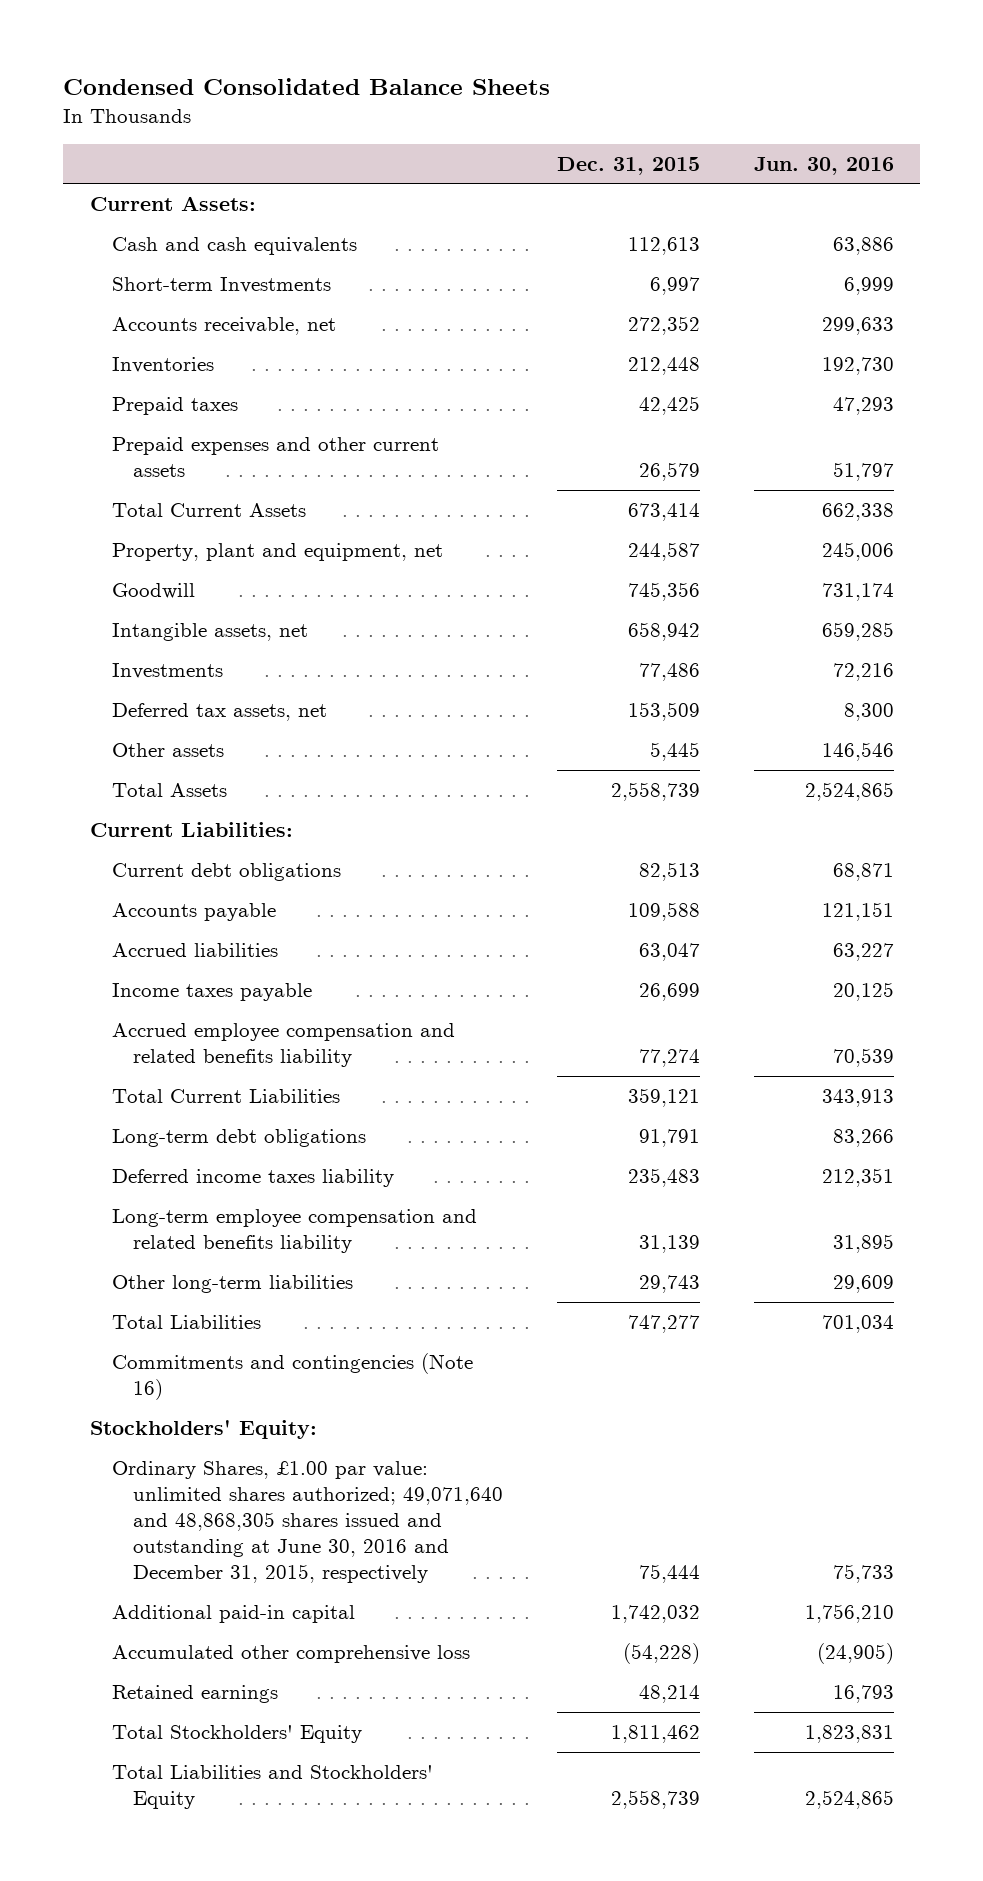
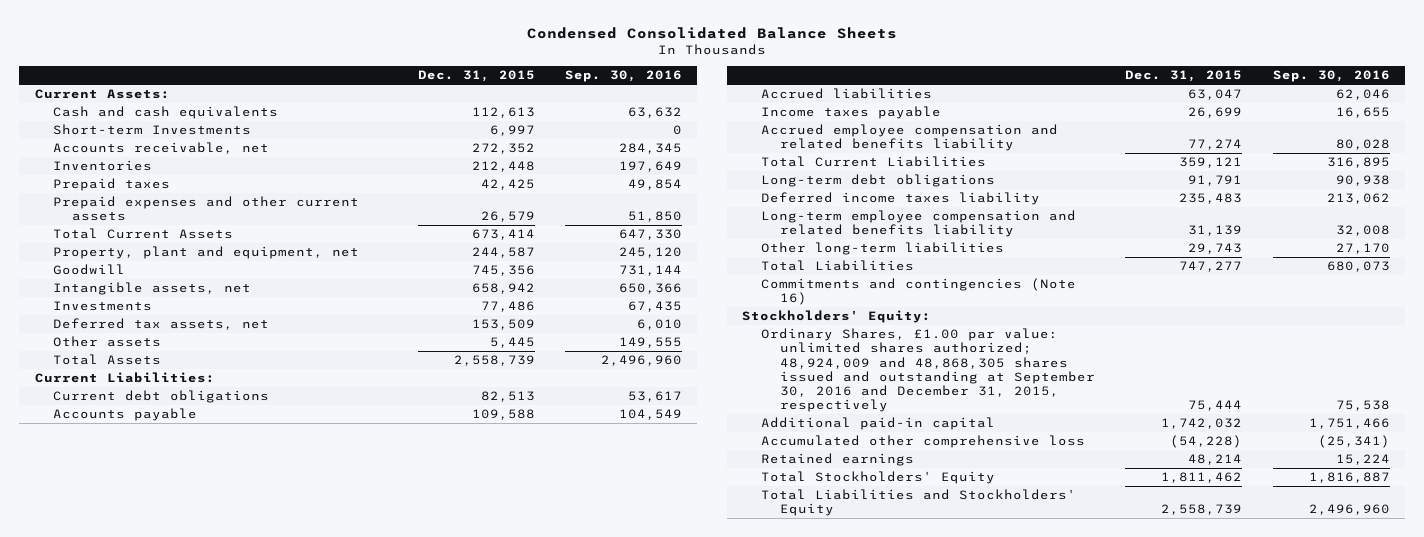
[753,156,894,175] Jun. 30, 2016 -> none
none -> [565,70,683,83] Sep. 30, 2016
[111,1460,504,1584] Ordinary Shares, £1.00 par value: unlimited shares authorized; 49,071,640 and 48,868,305 shares issued and outstanding at June 30, 2016 and December 31, 2015, respectively -> [761,328,1095,413] Ordinary Shares, £1.00 par value: unlimited shares authorized; 48,924,009 and 48,868,305 shares issued and outstanding at September 30, 2016 and December 31, 2015, respectively

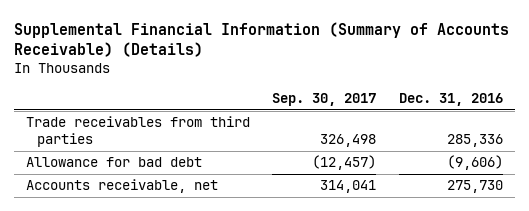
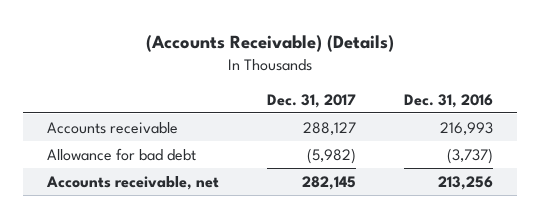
[14,21,510,58] Supplemental Financial Information (Summary of Accounts Receivable) (Details) -> [145,35,394,53] (Accounts Receivable) (Details)
[272,93,377,107] Sep. 30, 2017 -> none
none -> [266,93,356,108] Dec. 31, 2017
[25,116,250,148] Trade receivables from third parties -> none
none -> [47,121,179,134] Accounts receivable
[447,155,504,171] (9,606) -> [446,147,493,164] (3,737)
[447,180,504,194] 275,730 -> [437,175,493,190] 213,256

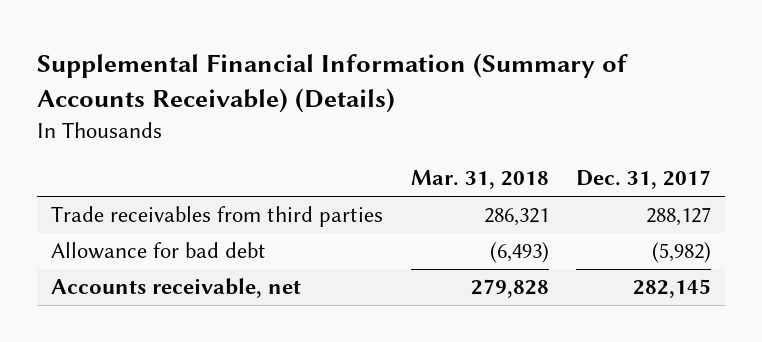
[145,35,394,53] (Accounts Receivable) (Details) -> [37,53,629,114] Supplemental Financial Information (Summary of Accounts Receivable) (Details)
[403,93,493,108] Dec. 31, 2016 -> none
none -> [410,170,549,190] Mar. 31, 2018
[47,121,179,134] Accounts receivable -> [51,206,384,228] Trade receivables from third parties

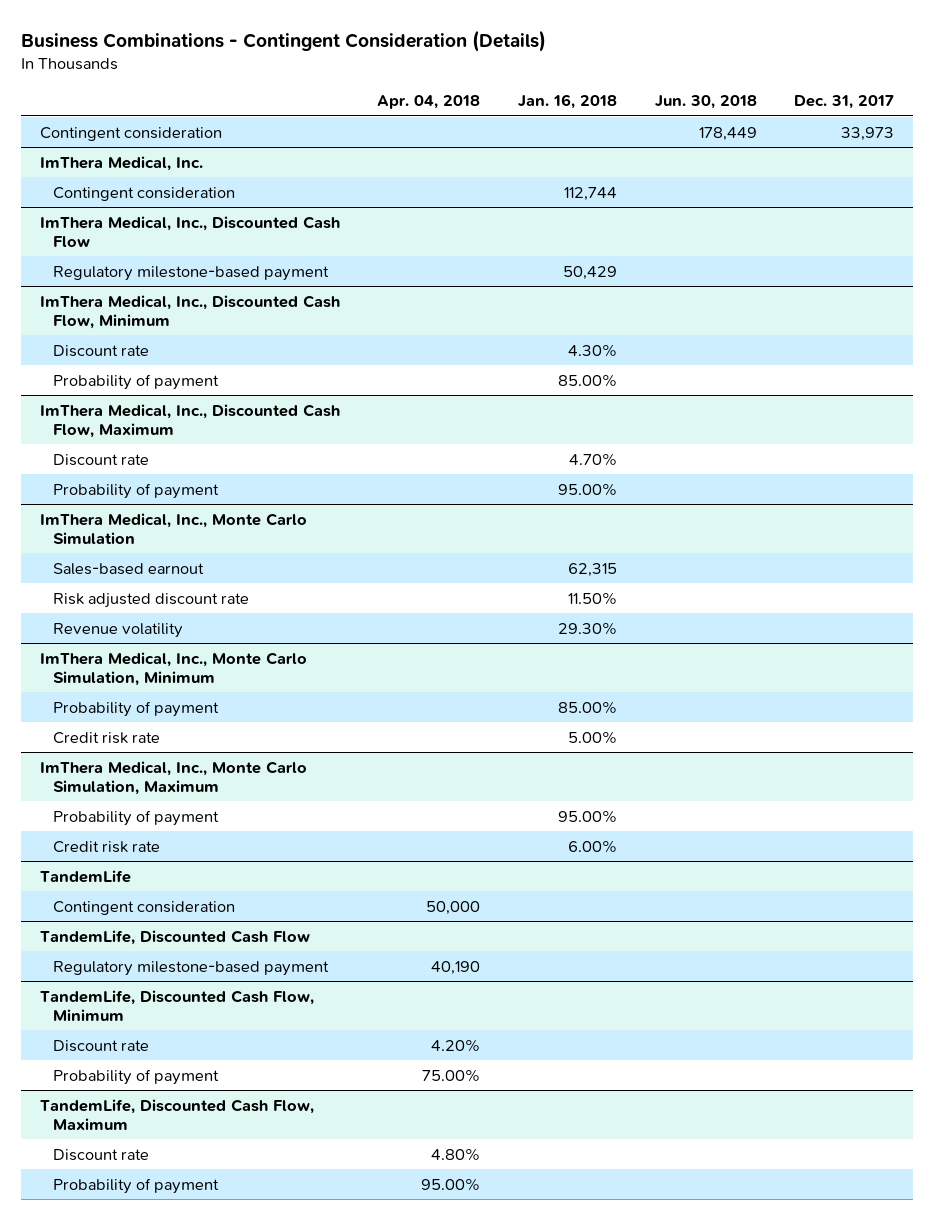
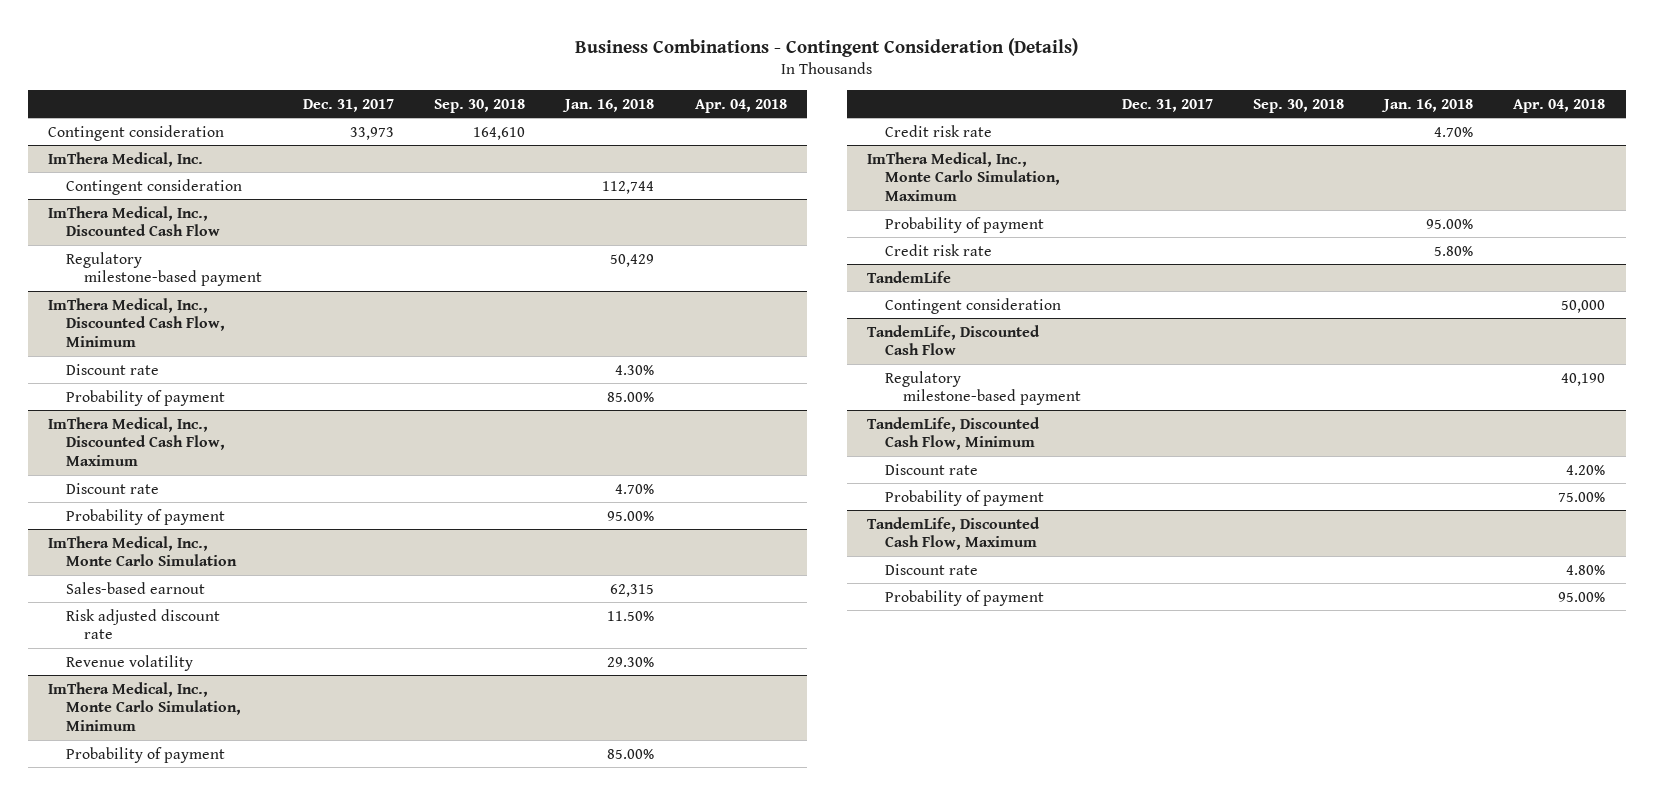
[654,95,757,110] Jun. 30, 2018 -> none
none -> [433,98,525,113] Sep. 30, 2018
[567,730,617,744] 5.00% -> [1434,126,1474,137] 4.70%
[567,839,617,853] 6.00% -> [1434,245,1474,256] 5.80%

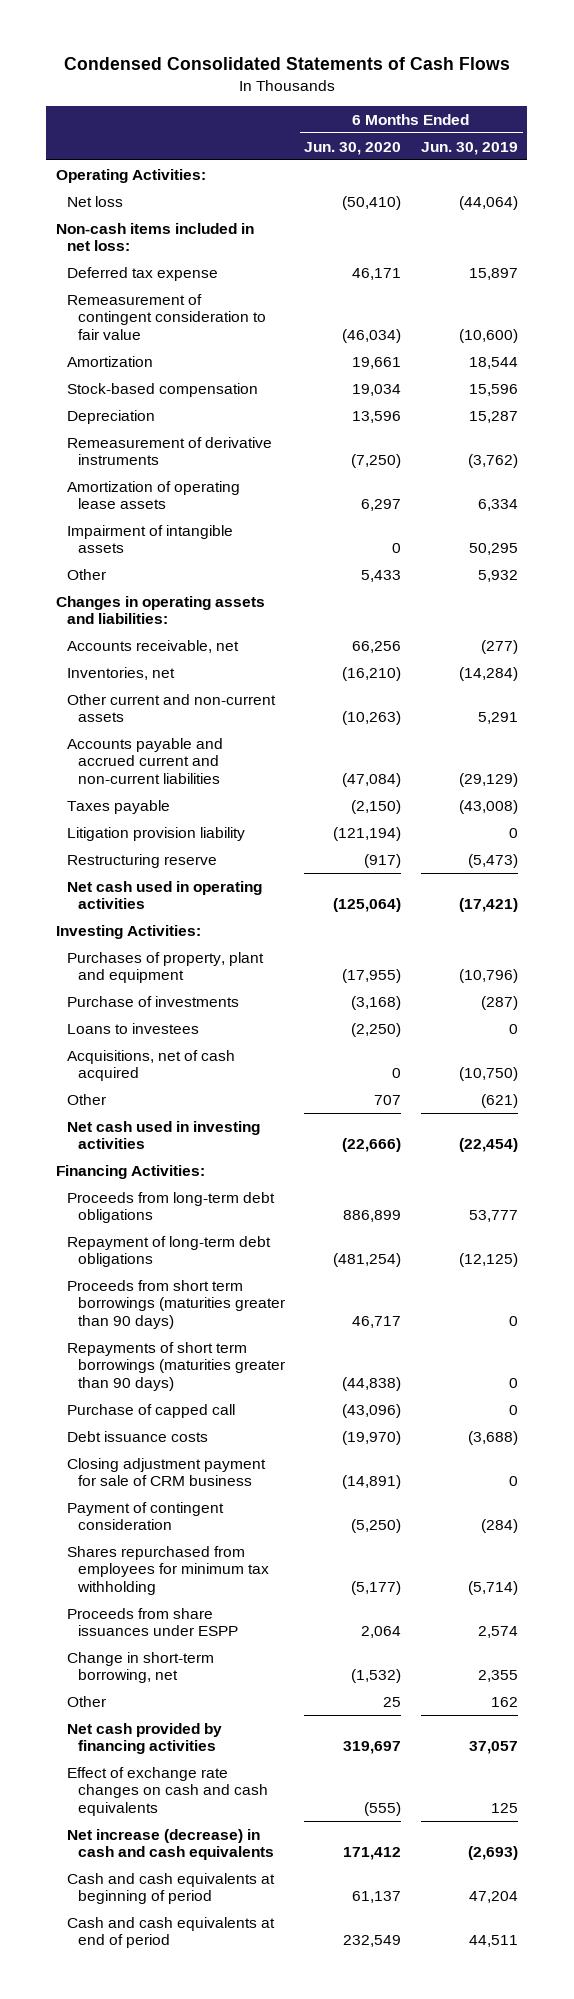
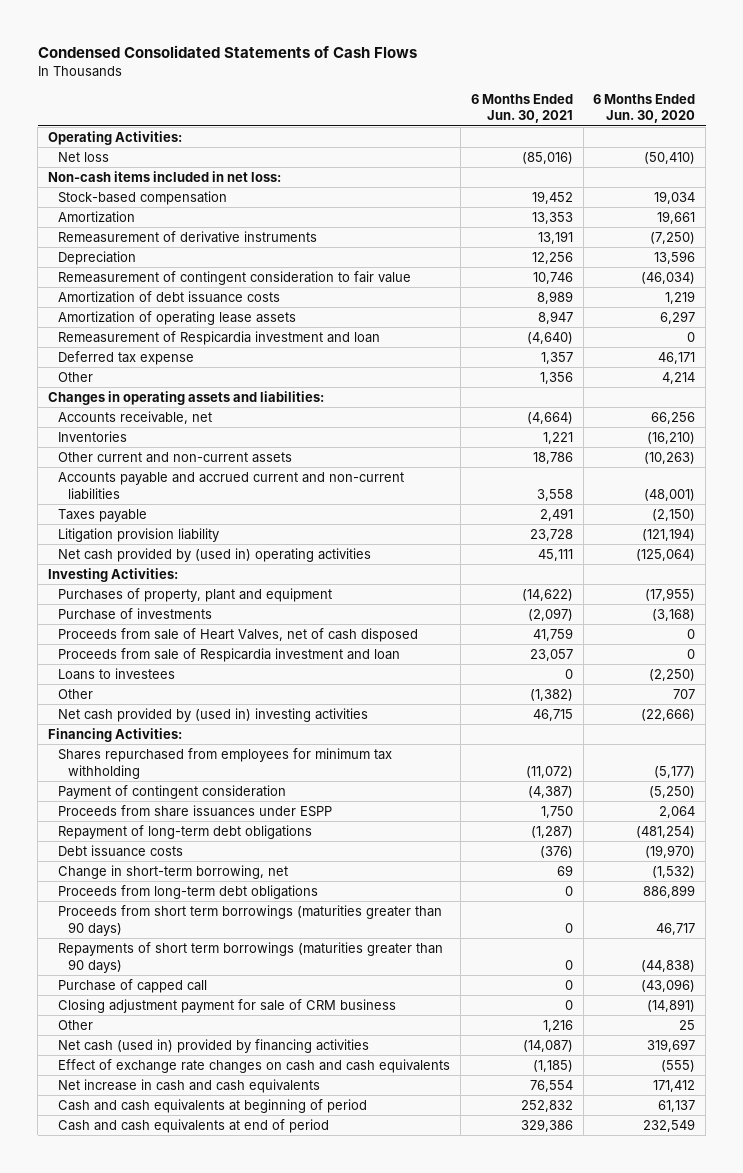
[420,141,518,155] Jun. 30, 2019 -> none
none -> [470,93,573,124] 6 Months Ended Jun. 30, 2021
[66,355,153,367] Amortization -> [57,210,135,223] Amortization
[66,409,155,424] Depreciation -> [57,250,136,265] Depreciation
[66,293,266,341] Remeasurement of contingent consideration to fair value -> [57,270,411,285] Remeasurement of contingent consideration to fair value
none -> [57,290,280,303] Amortization of debt issuance costs
[66,524,233,554] Impairment of intangible assets -> none
none -> [57,330,380,345] Remeasurement of Respicardia investment and loan
[66,266,218,281] Deferred tax expense -> [57,350,194,365] Deferred tax expense
[361,569,402,582] 5,433 -> [662,371,696,384] 4,214
[66,666,175,680] Inventories, net -> [57,430,127,442] Inventories
[342,773,402,788] (47,084) -> [644,488,696,501] (48,001)
[66,853,217,868] Restructuring reserve -> none
[66,880,262,910] Net cash used in operating activities -> [57,547,371,562] Net cash provided by (used in) operating activities
none -> [57,627,418,642] Proceeds from sale of Heart Valves, net of cash disposed
none -> [57,647,400,662] Proceeds from sale of Respicardia investment and loan
[66,1049,235,1082] Acquisitions, net of cash acquired -> none
[66,1120,260,1150] Net cash used in investing activities -> [57,707,368,722] Net cash provided by (used in) investing activities
[66,1545,269,1596] Shares repurchased from employees for minimum tax withholding -> [57,747,392,779] Shares repurchased from employees for minimum tax withholding
[66,1501,224,1531] Payment of contingent consideration -> [57,784,286,799] Payment of contingent consideration
[66,1607,238,1637] Proceeds from share issuances under ESPP -> [57,804,332,817] Proceeds from share issuances under ESPP
[66,1430,208,1442] Debt issuance costs -> [57,844,183,857] Debt issuance costs
[66,1651,214,1684] Change in short-term borrowing, net -> [57,864,288,879] Change in short-term borrowing, net
[66,1191,275,1224] Proceeds from long-term debt obligations -> [57,884,318,899] Proceeds from long-term debt obligations
[66,1722,222,1755] Net cash provided by financing activities -> [57,1038,369,1053] Net cash (used in) provided by financing activities
[66,1828,274,1861] Net increase (decrease) in cash and cash equivalents -> [57,1078,320,1093] Net increase in cash and cash equivalents

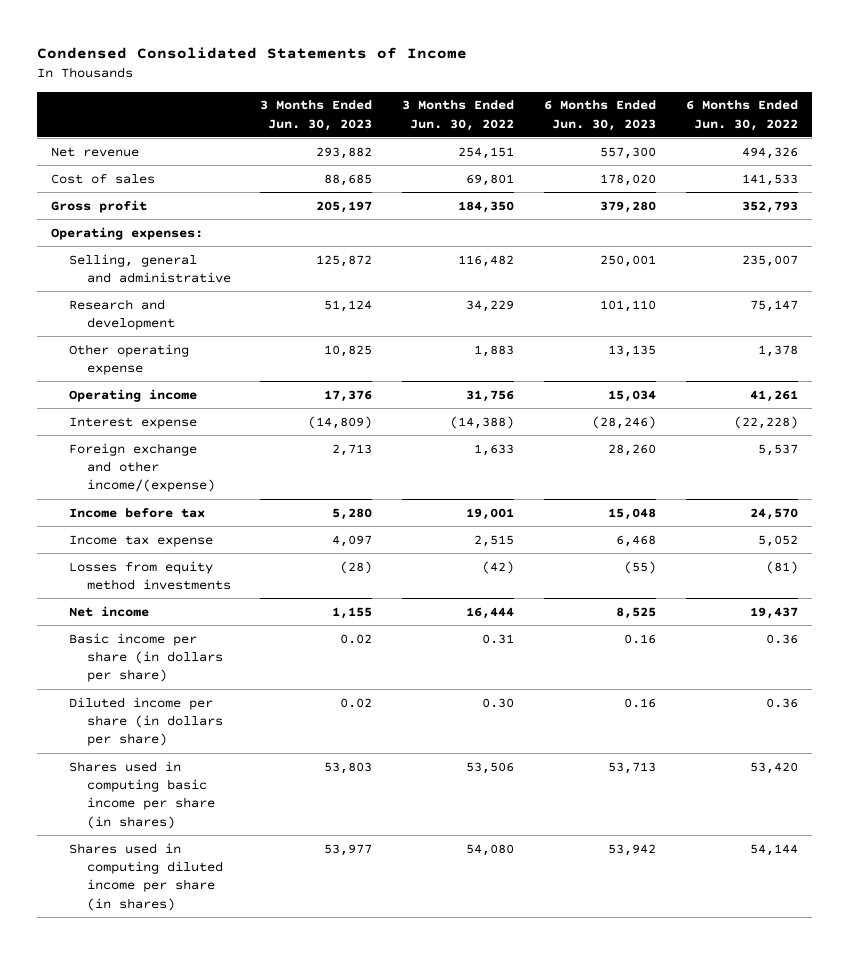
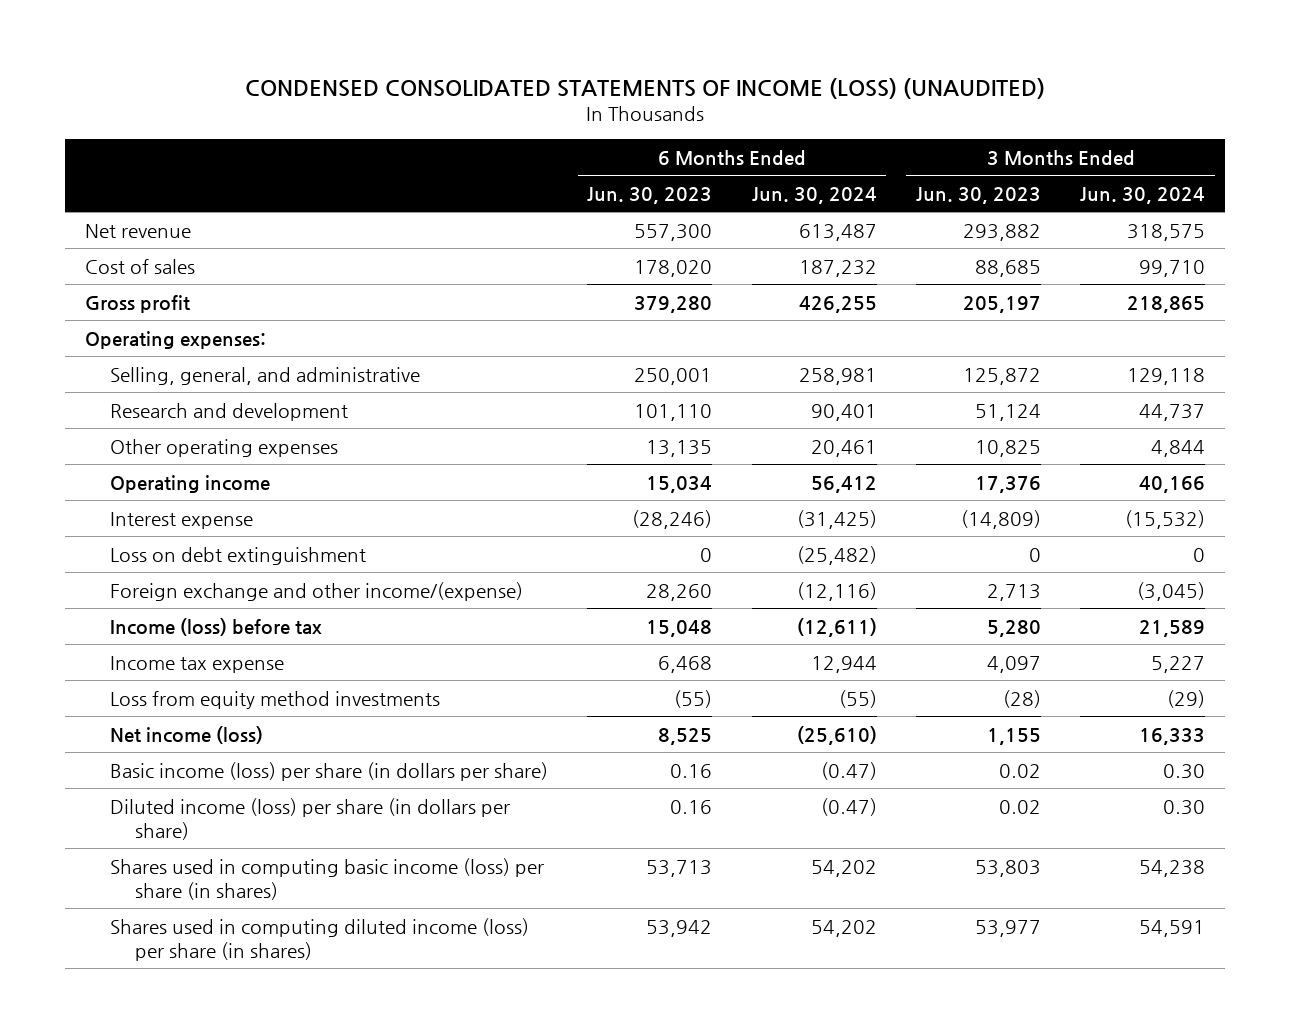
[36,47,467,60] Condensed Consolidated Statements of Income -> [245,77,1046,99] CONDENSED CONSOLIDATED STATEMENTS OF INCOME (LOSS) (UNAUDITED)
[402,100,515,131] 3 Months Ended Jun. 30, 2022 -> none
[685,100,798,131] 6 Months Ended Jun. 30, 2022 -> none
none -> [751,186,877,204] Jun. 30, 2024
none -> [1080,186,1206,204] Jun. 30, 2024
[69,253,231,283] Selling, general and administrative -> [110,366,421,385] Selling, general, and administrative
[69,343,190,375] Other operating expense -> [110,438,339,457] Other operating expenses
none -> [110,546,367,565] Loss on debt extinguishment
[69,507,206,518] Income before tax -> [110,617,323,636] Income (loss) before tax
[69,560,231,590] Losses from equity method investments -> [110,690,441,709] Loss from equity method investments
[69,605,150,617] Net income -> [110,725,264,744] Net income (loss)
[69,632,223,683] Basic income per share (in dollars per share) -> [110,761,549,781] Basic income (loss) per share (in dollars per share)
[69,696,223,747] Diluted income per share (in dollars per share) -> [110,797,511,840] Diluted income (loss) per share (in dollars per share)
[69,760,215,829] Shares used in computing basic income per share (in shares) -> [110,857,545,900] Shares used in computing basic income (loss) per share (in shares)
[69,842,223,911] Shares used in computing diluted income per share (in shares) -> [110,917,530,961] Shares used in computing diluted income (loss) per share (in shares)

